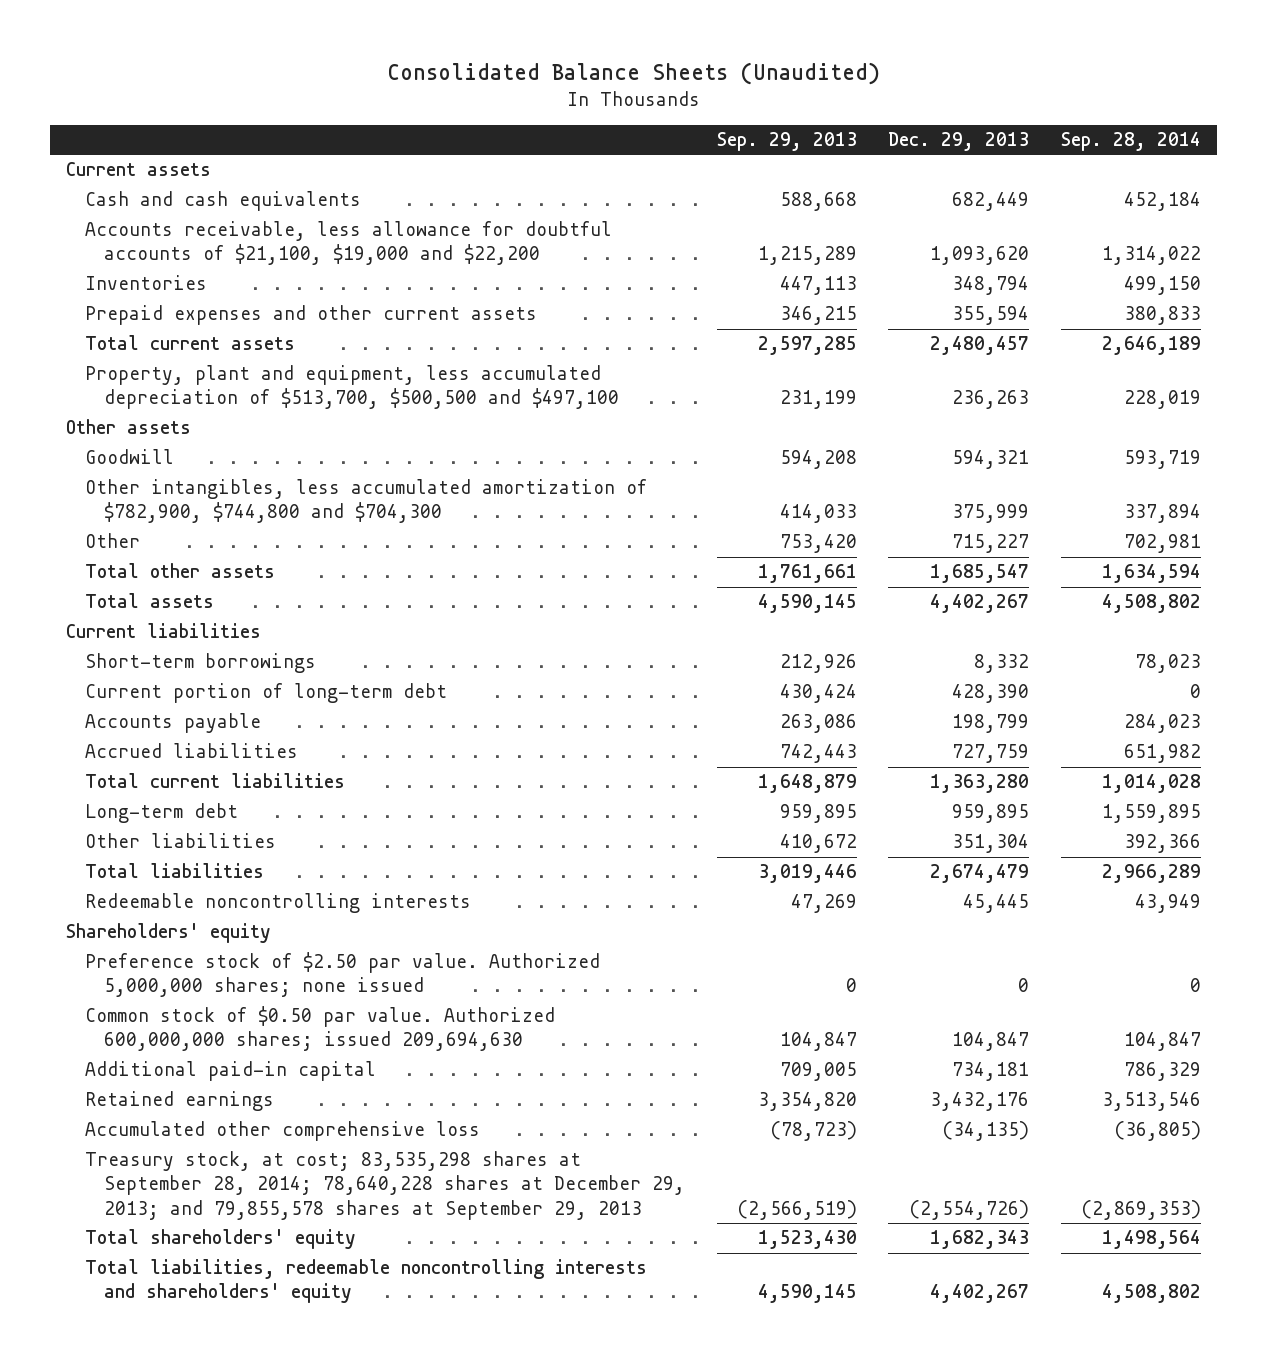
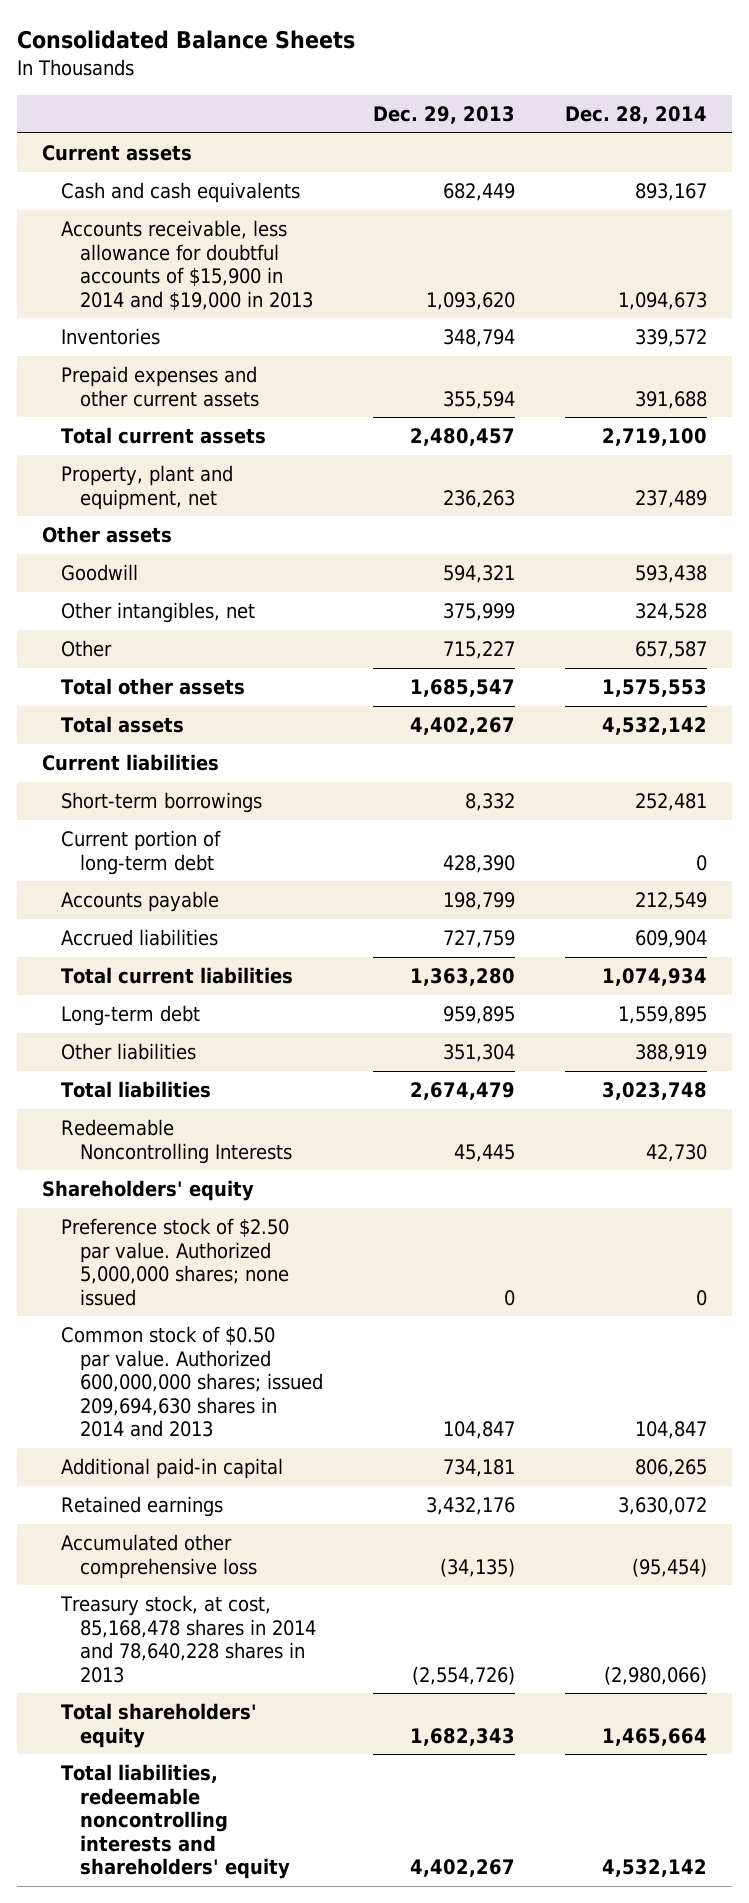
[386,61,880,85] Consolidated Balance Sheets (Unaudited) -> [17,30,356,50] Consolidated Balance Sheets
[716,131,857,151] Sep. 29, 2013 -> none
[1061,131,1202,151] Sep. 28, 2014 -> none
none -> [564,106,707,125] Dec. 28, 2014
[84,221,612,266] Accounts receivable, less allowance for doubtful accounts of $21,100, $19,000 and $22,200 -> [60,220,313,310] Accounts receivable, less allowance for doubtful accounts of $15,900 in 2014 and $19,000 in 2013
[84,365,619,410] Property, plant and equipment, less accumulated depreciation of $513,700, $500,500 and $497,100 -> [60,465,233,510] Property, plant and equipment, net
[84,479,647,524] Other intangibles, less accumulated amortization of $782,900, $744,800 and $704,300 -> [60,602,255,624] Other intangibles, net
[84,893,471,914] Redeemable noncontrolling interests -> [60,1119,292,1164] Redeemable Noncontrolling Interests
[84,1006,555,1052] Common stock of $0.50 par value. Authorized 600,000,000 shares; issued 209,694,630 -> [60,1326,323,1438] Common stock of $0.50 par value. Authorized 600,000,000 shares; issued 209,694,630 shares in 2014 and 2013
[84,1151,685,1220] Treasury stock, at cost; 83,535,298 shares at September 28, 2014; 78,640,228 shares at December 29, 2013; and 79,855,578 shares at September 29, 2013 -> [59,1595,316,1683] Treasury stock, at cost, 85,168,478 shares in 2014 and 78,640,228 shares in 2013

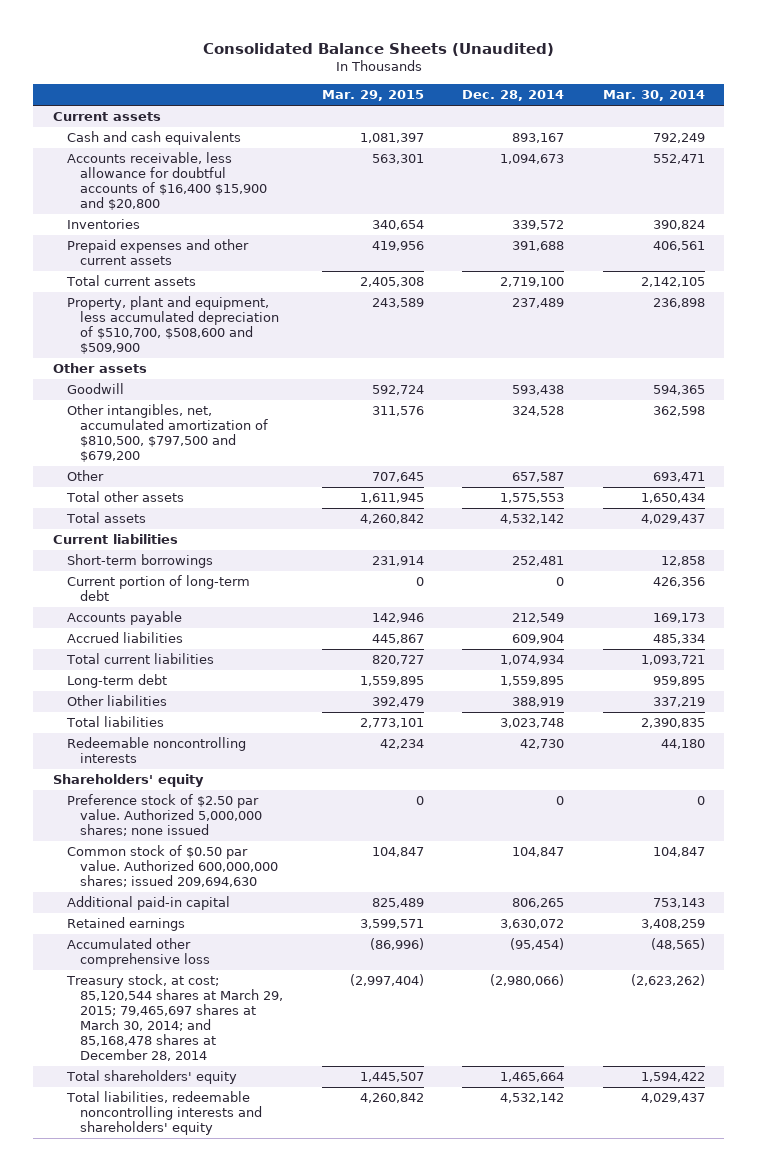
[17,30,356,50] Consolidated Balance Sheets -> [202,42,554,56] Consolidated Balance Sheets (Unaudited)
[372,106,515,125] Dec. 29, 2013 -> none
none -> [321,90,424,102] Mar. 29, 2015
none -> [602,90,705,102] Mar. 30, 2014
[60,220,313,310] Accounts receivable, less allowance for doubtful accounts of $15,900 in 2014 and $19,000 in 2013 -> [66,152,268,211] Accounts receivable, less allowance for doubtful accounts of $16,400 $15,900 and $20,800
[60,465,233,510] Property, plant and equipment, net -> [66,296,280,355] Property, plant and equipment, less accumulated depreciation of $510,700, $508,600 and $509,900
[60,602,255,624] Other intangibles, net -> [66,404,269,463] Other intangibles, net, accumulated amortization of $810,500, $797,500 and $679,200
[60,1119,292,1164] Redeemable Noncontrolling Interests -> [66,737,246,764] Redeemable noncontrolling interests
[60,1326,323,1438] Common stock of $0.50 par value. Authorized 600,000,000 shares; issued 209,694,630 shares in 2014 and 2013 -> [66,845,279,888] Common stock of $0.50 par value. Authorized 600,000,000 shares; issued 209,694,630
[59,1595,316,1683] Treasury stock, at cost, 85,168,478 shares in 2014 and 78,640,228 shares in 2013 -> [65,974,284,1062] Treasury stock, at cost; 85,120,544 shares at March 29, 2015; 79,465,697 shares at March 30, 2014; and 85,168,478 shares at December 28, 2014

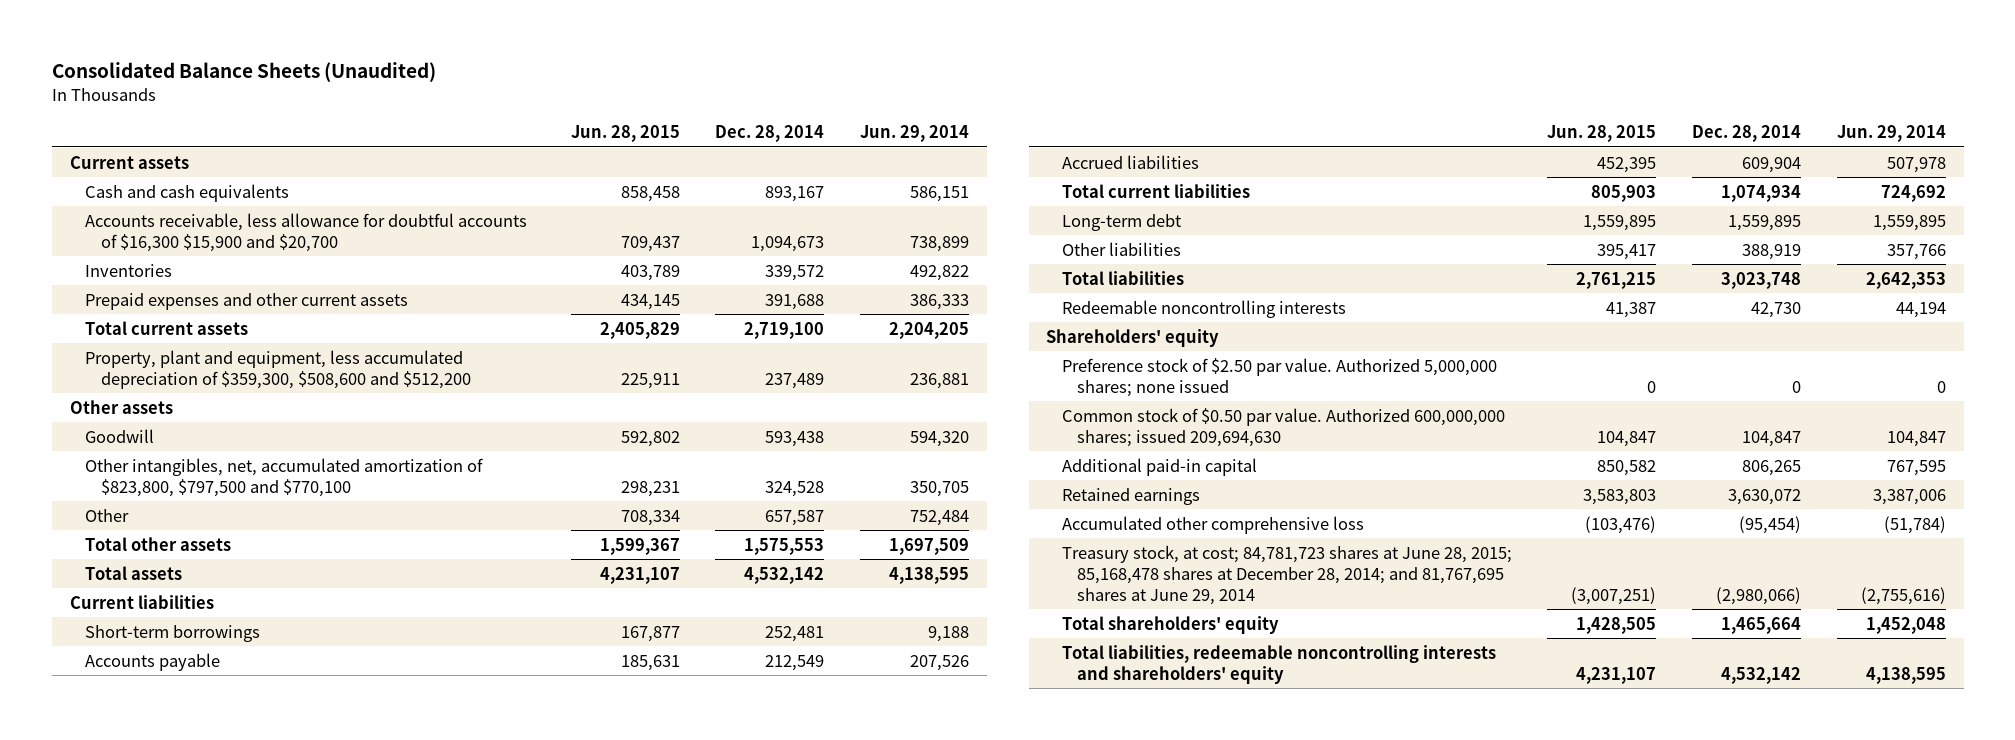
[321,90,424,102] Mar. 29, 2015 -> none
[602,90,705,102] Mar. 30, 2014 -> none
none -> [570,125,680,143] Jun. 28, 2015
none -> [860,125,970,143] Jun. 29, 2014
[66,152,268,211] Accounts receivable, less allowance for doubtful accounts of $16,400 $15,900 and $20,800 -> [85,212,528,252] Accounts receivable, less allowance for doubtful accounts of $16,300 $15,900 and $20,700
[66,296,280,355] Property, plant and equipment, less accumulated depreciation of $510,700, $508,600 and $509,900 -> [85,349,471,389] Property, plant and equipment, less accumulated depreciation of $359,300, $508,600 and $512,200
[66,404,269,463] Other intangibles, net, accumulated amortization of $810,500, $797,500 and $679,200 -> [85,457,484,497] Other intangibles, net, accumulated amortization of $823,800, $797,500 and $770,100
[66,575,250,602] Current portion of long-term debt -> none
[65,974,284,1062] Treasury stock, at cost; 85,120,544 shares at March 29, 2015; 79,465,697 shares at March 30, 2014; and 85,168,478 shares at December 28, 2014 -> [1061,544,1512,605] Treasury stock, at cost; 84,781,723 shares at June 28, 2015; 85,168,478 shares at December 28, 2014; and 81,767,695 shares at June 29, 2014

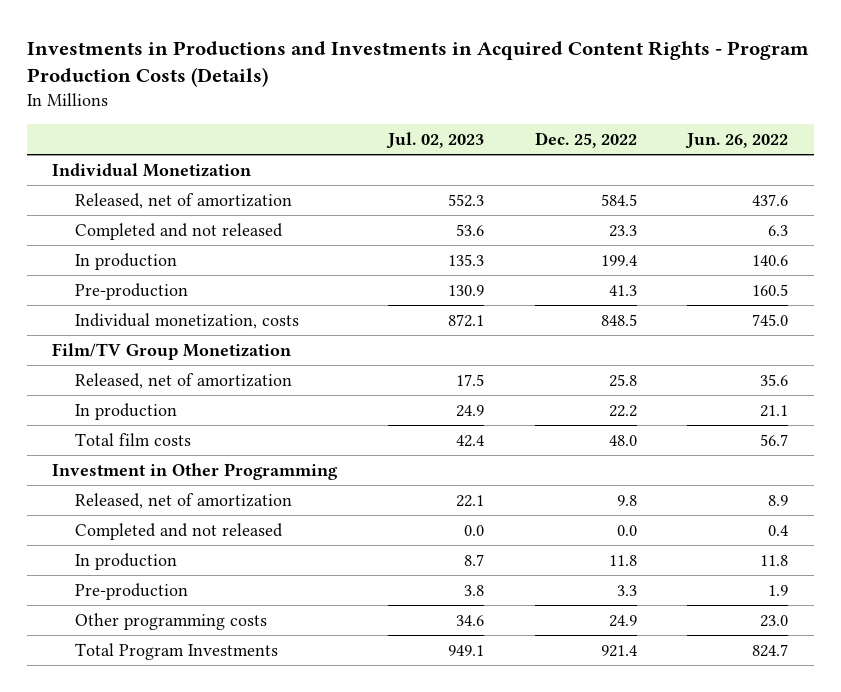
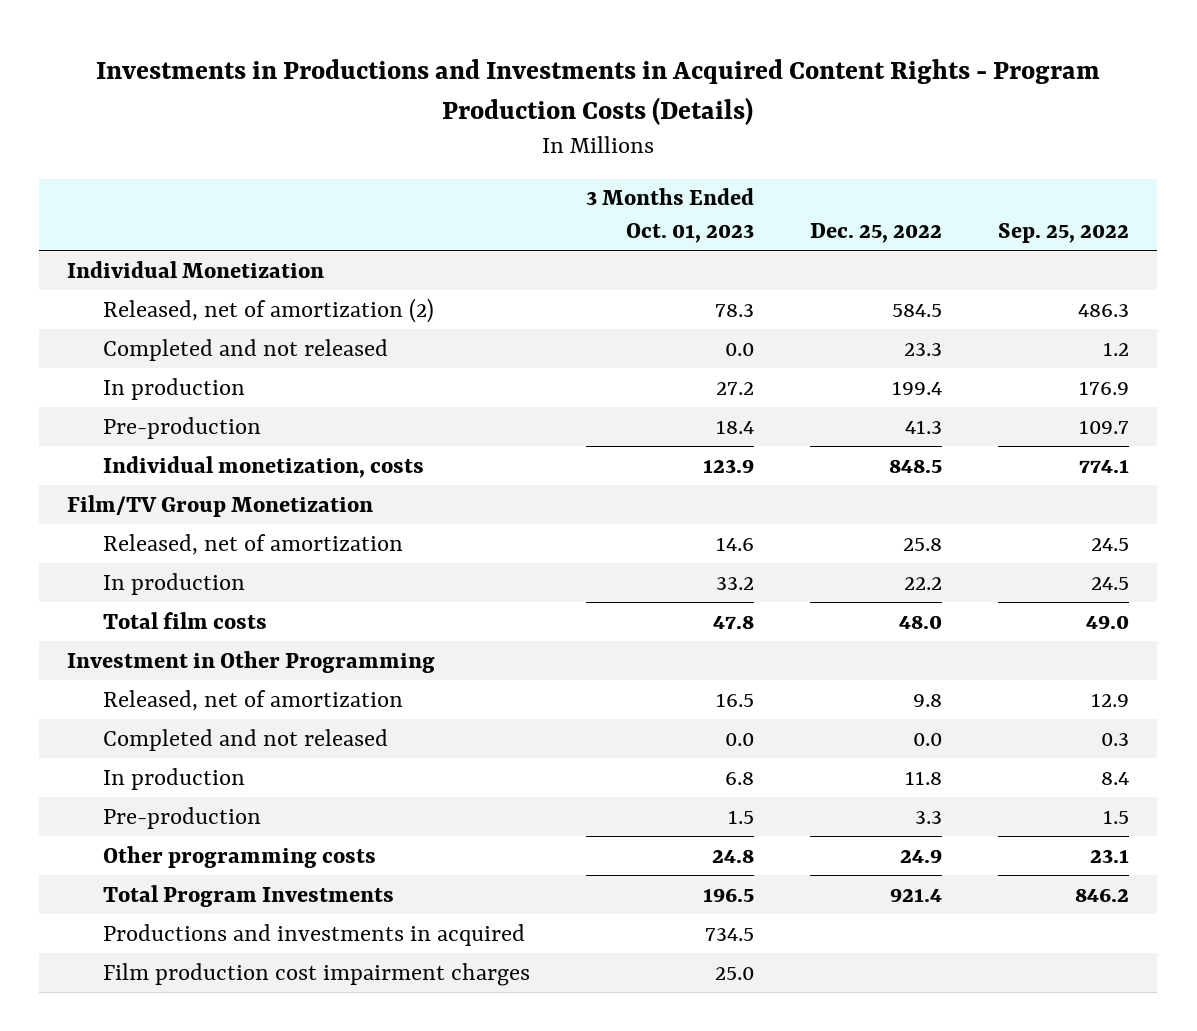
[386,132,485,150] Jul. 02, 2023 -> none
[685,133,789,150] Jun. 26, 2022 -> none
none -> [586,188,755,243] 3 Months Ended Oct. 01, 2023
none -> [998,222,1130,243] Sep. 25, 2022
[75,192,293,209] Released, net of amortization -> [102,297,434,323] Released, net of amortization (2)
none -> [102,923,525,946] Productions and investments in acquired
none -> [102,962,530,986] Film production cost impairment charges

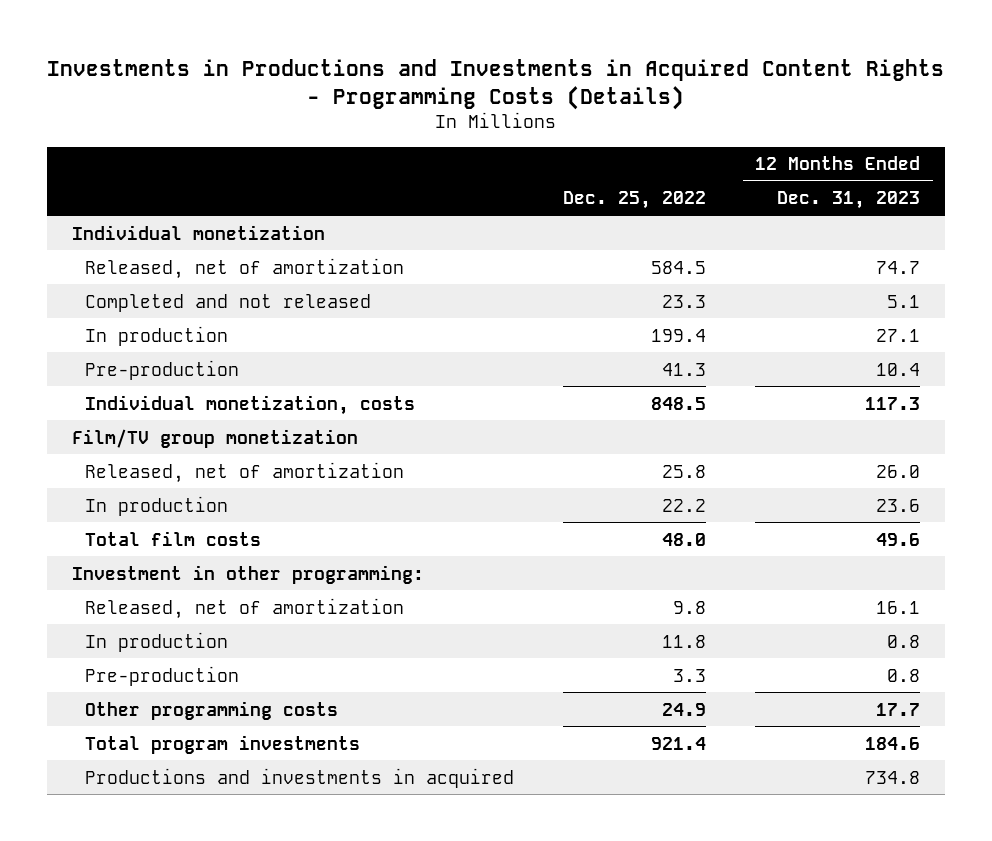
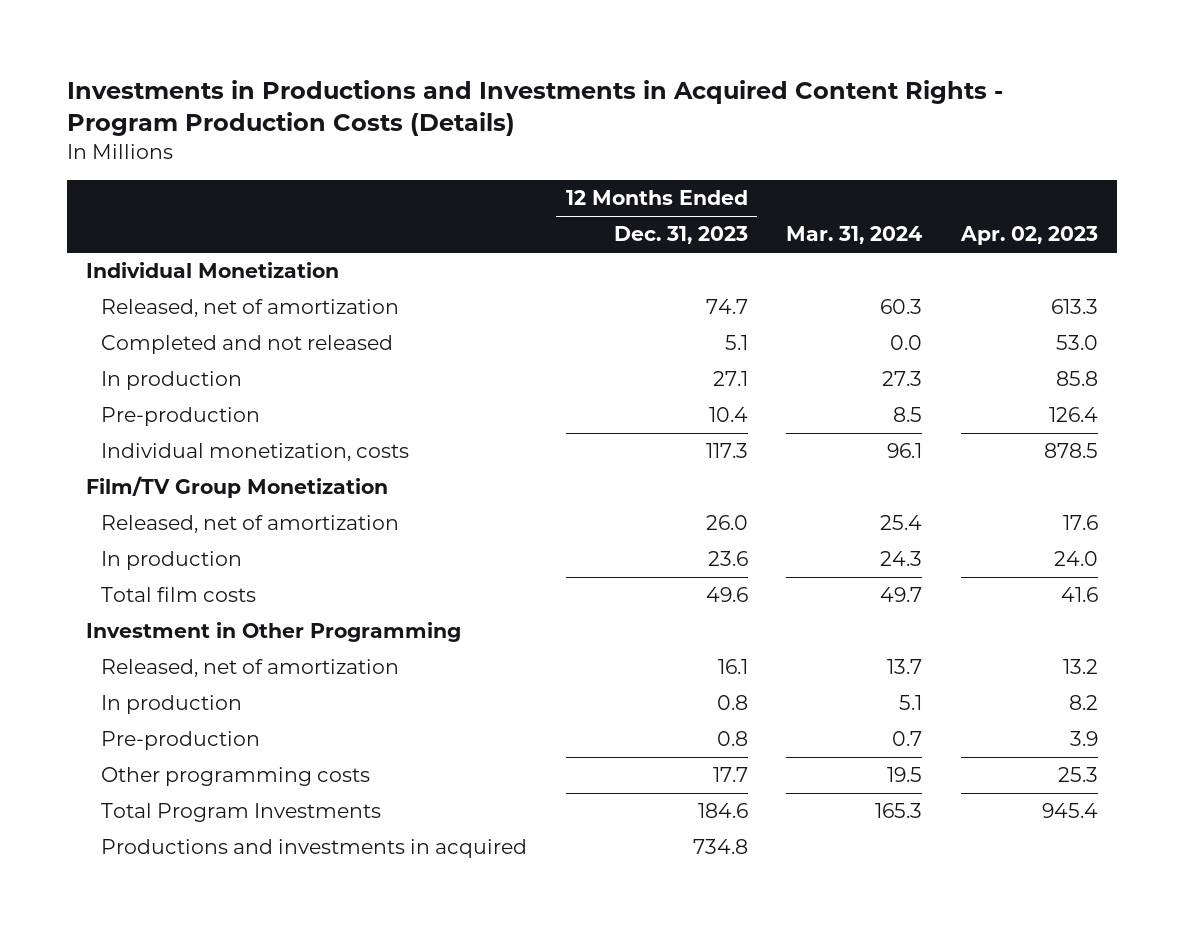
[47,58,945,110] Investments in Productions and Investments in Acquired Content Rights - Programming Costs (Details) -> [66,80,1003,137] Investments in Productions and Investments in Acquired Content Rights - Program Production Costs (Details)
[563,191,707,210] Dec. 25, 2022 -> none
none -> [786,226,923,245] Mar. 31, 2024
none -> [960,226,1099,246] Apr. 02, 2023
[71,224,325,240] Individual monetization -> [86,262,340,279] Individual Monetization
[71,428,358,448] Film/TV group monetization -> [86,476,389,499] Film/TV Group Monetization
[71,564,424,584] Investment in other programming: -> [86,622,462,643] Investment in Other Programming
[85,734,361,754] Total program investments -> [101,803,382,823] Total Program Investments

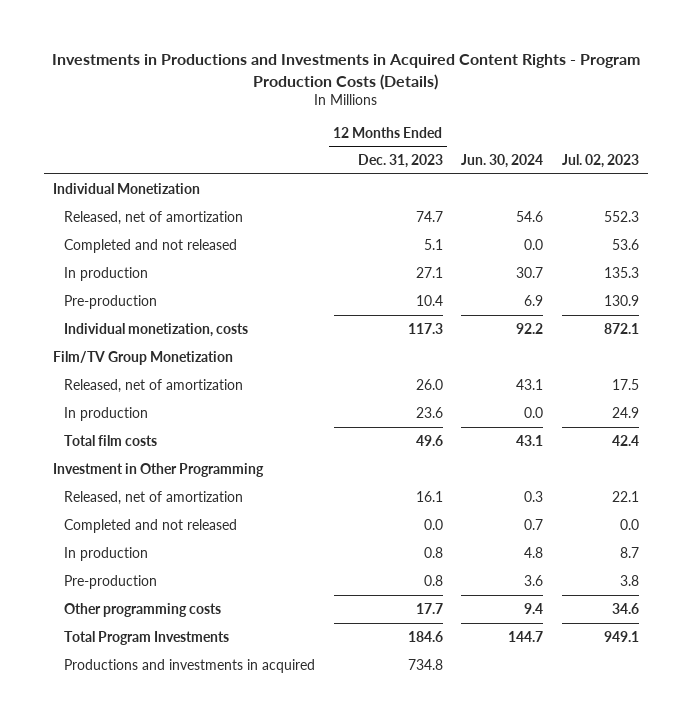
[786,226,923,245] Mar. 31, 2024 -> none
[960,226,1099,246] Apr. 02, 2023 -> none
none -> [461,154,544,169] Jun. 30, 2024
none -> [561,154,639,169] Jul. 02, 2023
none -> [64,518,238,533] Completed and not released

